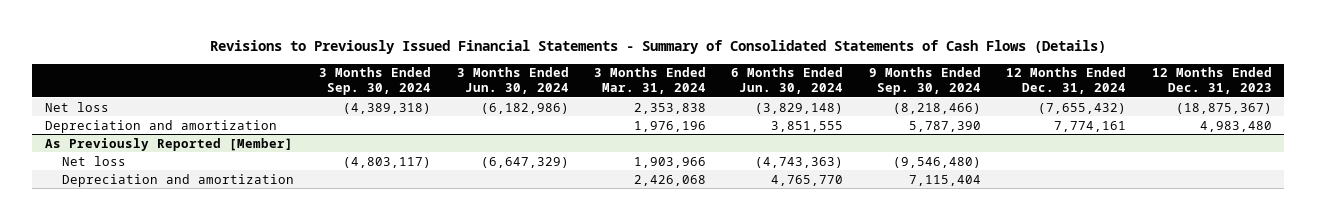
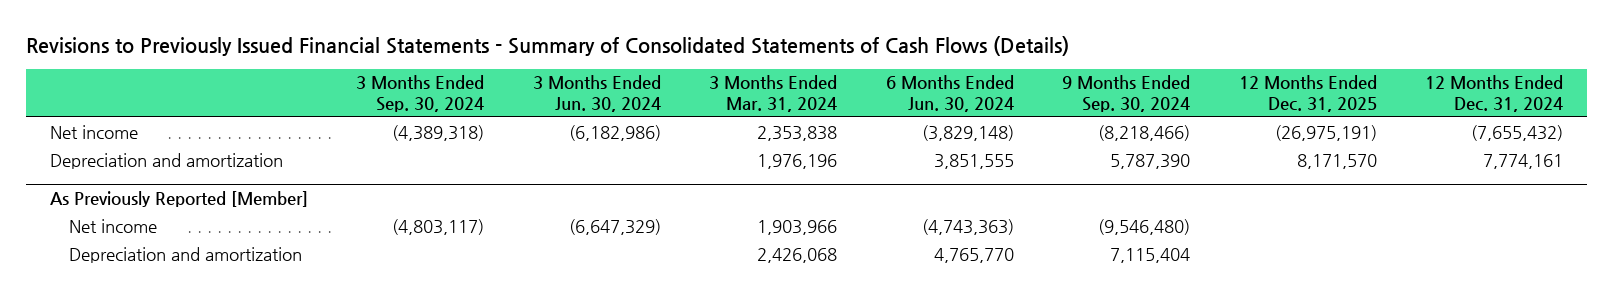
[1151,67,1272,94] 12 Months Ended Dec. 31, 2023 -> none
none -> [1238,75,1377,112] 12 Months Ended Dec. 31, 2025
[45,101,110,112] Net loss -> [49,124,138,139] Net income
[61,155,126,166] Net loss -> [69,218,158,233] Net income

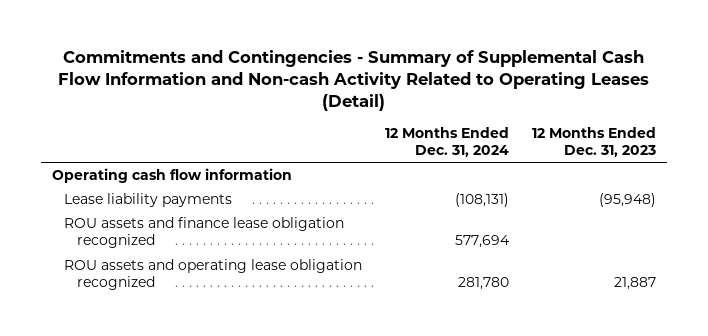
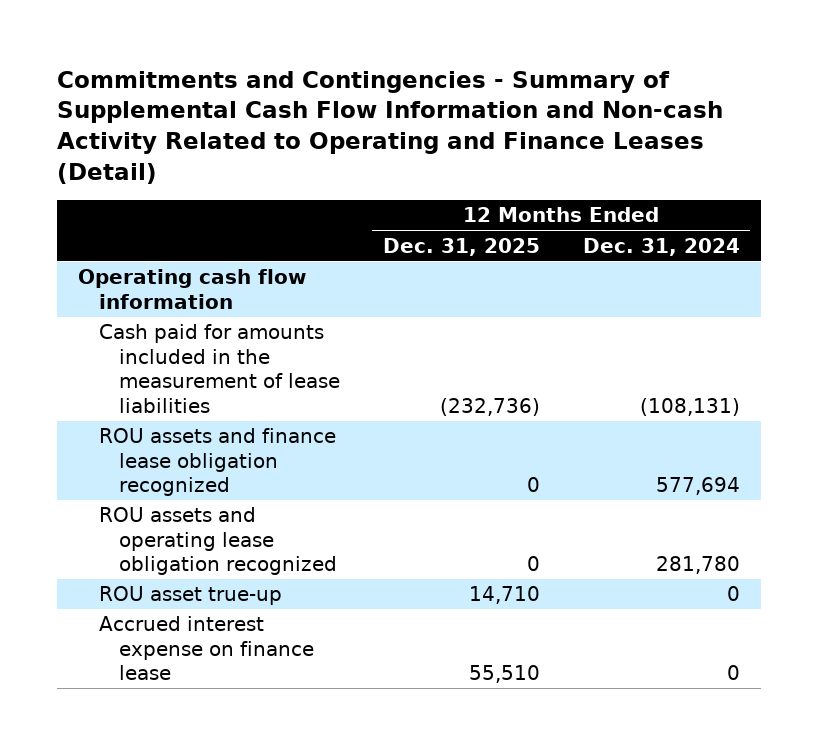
[58,49,650,111] Commitments and Contingencies - Summary of Supplemental Cash Flow Information and Non-cash Activity Related to Operating Leases (Detail) -> [56,70,723,185] Commitments and Contingencies - Summary of Supplemental Cash Flow Information and Non-cash Activity Related to Operating and Finance Leases (Detail)
[532,126,657,157] 12 Months Ended Dec. 31, 2023 -> none
none -> [382,237,540,256] Dec. 31, 2025
[64,193,233,208] Lease liability payments -> [98,324,341,413] Cash paid for amounts included in the measurement of lease liabilities
none -> [98,586,282,606] ROU asset true-up
none -> [98,616,315,681] Accrued interest expense on finance lease

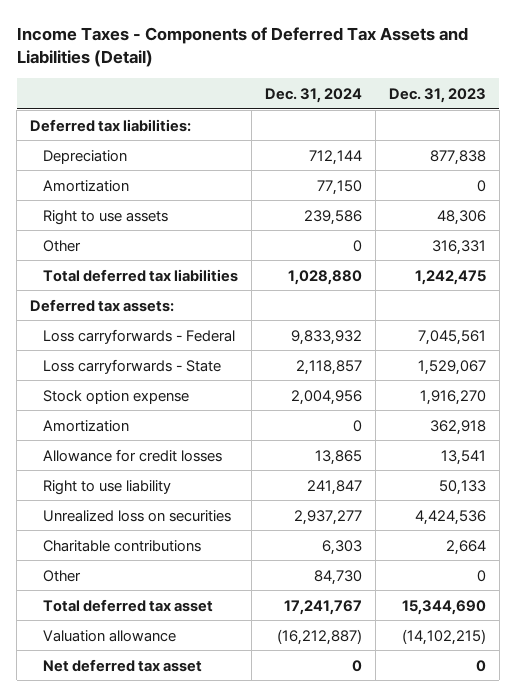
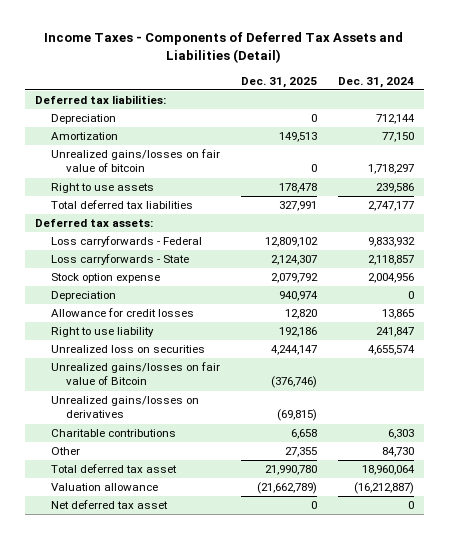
[388,88,486,104] Dec. 31, 2023 -> none
none -> [240,76,317,88] Dec. 31, 2025
none -> [50,149,220,173] Unrealized gains/losses on fair value of bitcoin
[42,239,81,252] Other -> none
[287,269,362,285] 1,028,880 -> [367,201,414,212] 2,747,177
[42,419,129,432] Amortization -> none
none -> [50,291,116,302] Depreciation
[293,509,362,525] 2,937,277 -> [367,345,415,356] 4,655,574
none -> [50,362,220,386] Unrealized gains/losses on fair value of Bitcoin
none -> [50,396,199,419] Unrealized gains/losses on derivatives
[283,599,362,615] 17,241,767 -> [361,465,415,476] 18,960,064

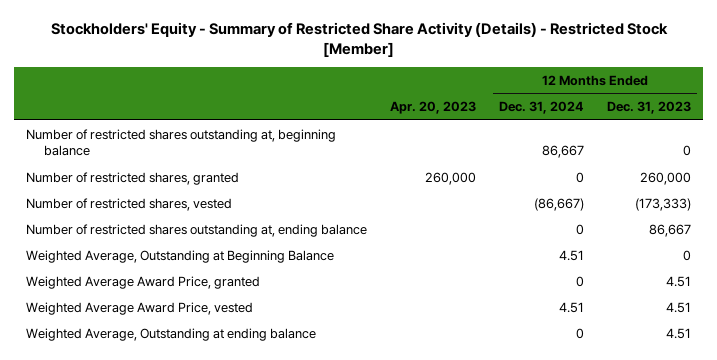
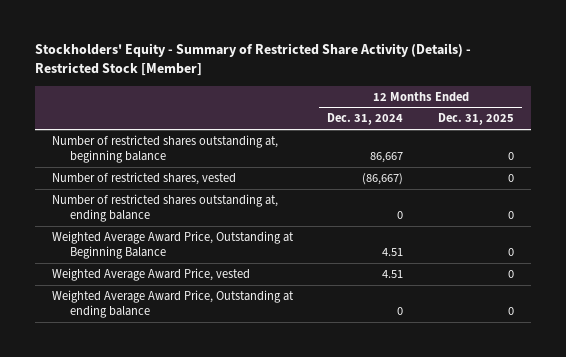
[389,101,476,115] Apr. 20, 2023 -> none
[607,101,692,115] Dec. 31, 2023 -> none
none -> [437,113,514,126] Dec. 31, 2025
[25,171,239,185] Number of restricted shares, granted -> none
[25,275,260,289] Weighted Average Award Price, granted -> none
[25,249,334,263] Weighted Average, Outstanding at Beginning Balance -> [52,231,295,259] Weighted Average Award Price, Outstanding at Beginning Balance
[25,327,316,341] Weighted Average, Outstanding at ending balance -> [52,290,295,318] Weighted Average Award Price, Outstanding at ending balance

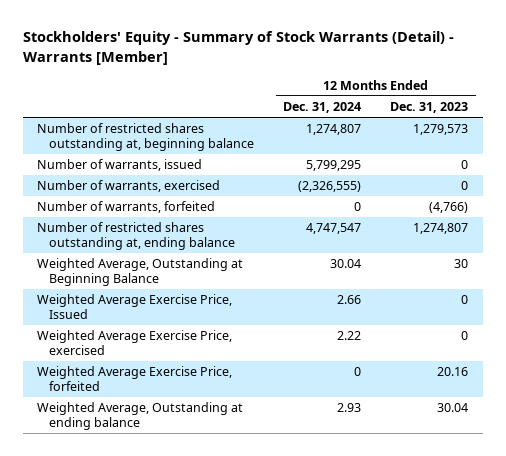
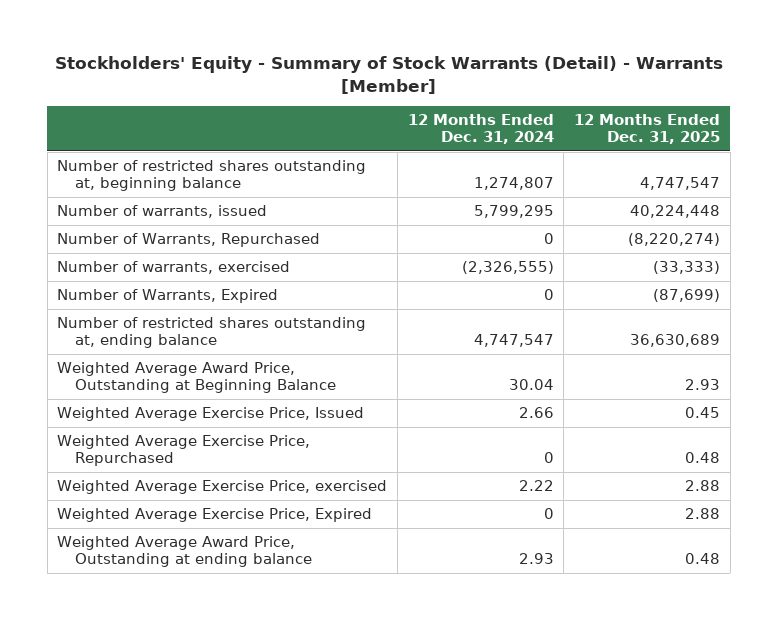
[390,102,469,114] Dec. 31, 2023 -> none
none -> [574,114,721,145] 12 Months Ended Dec. 31, 2025
none -> [57,233,321,248] Number of Warrants, Repurchased
[37,201,216,214] Number of warrants, forfeited -> [57,289,279,304] Number of Warrants, Expired
[37,258,244,287] Weighted Average, Outstanding at Beginning Balance -> [57,362,336,394] Weighted Average Award Price, Outstanding at Beginning Balance
none -> [57,435,311,467] Weighted Average Exercise Price, Repurchased
[37,366,233,392] Weighted Average Exercise Price, forfeited -> [57,508,373,523] Weighted Average Exercise Price, Expired
[37,402,244,431] Weighted Average, Outstanding at ending balance -> [57,536,312,568] Weighted Average Award Price, Outstanding at ending balance

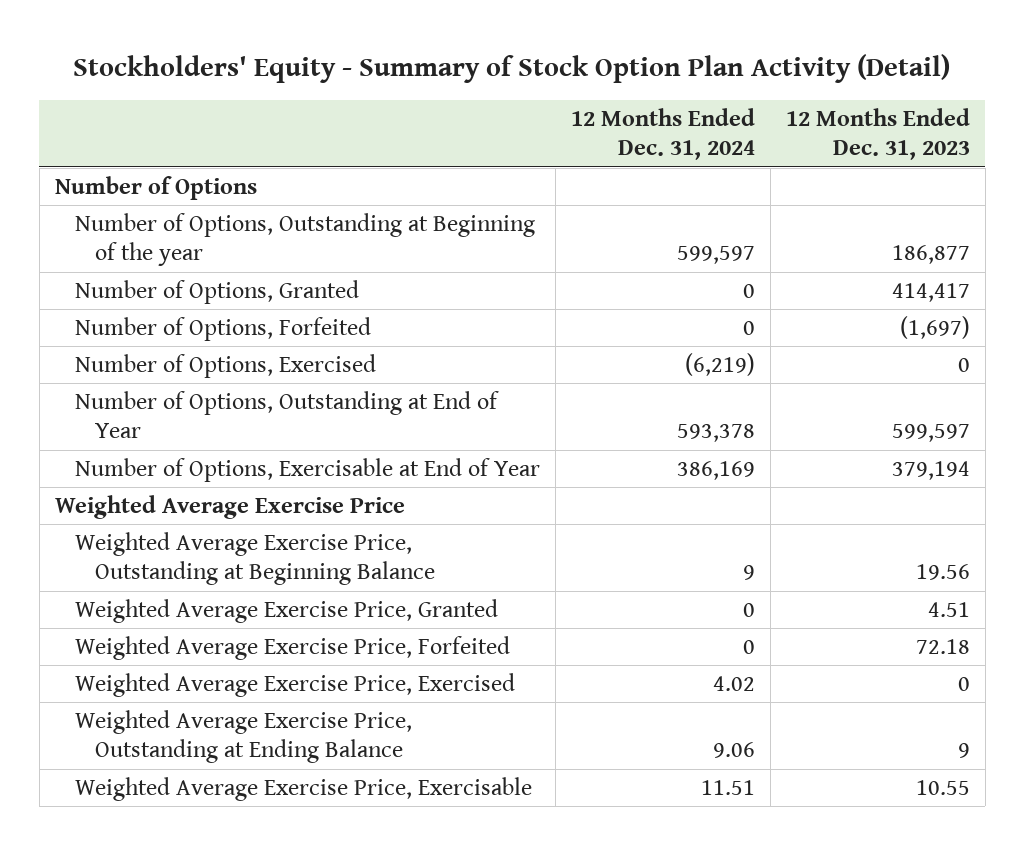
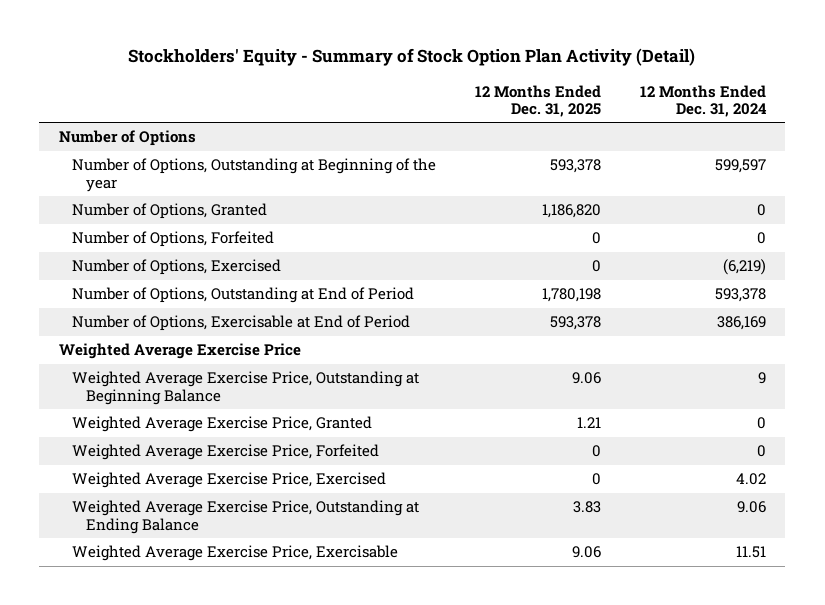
[785,108,970,161] 12 Months Ended Dec. 31, 2023 -> none
none -> [475,84,602,117] 12 Months Ended Dec. 31, 2025
[74,391,499,439] Number of Options, Outstanding at End of Year -> [72,287,415,304] Number of Options, Outstanding at End of Period
[74,458,540,483] Number of Options, Exercisable at End of Year -> [72,315,411,332] Number of Options, Exercisable at End of Period

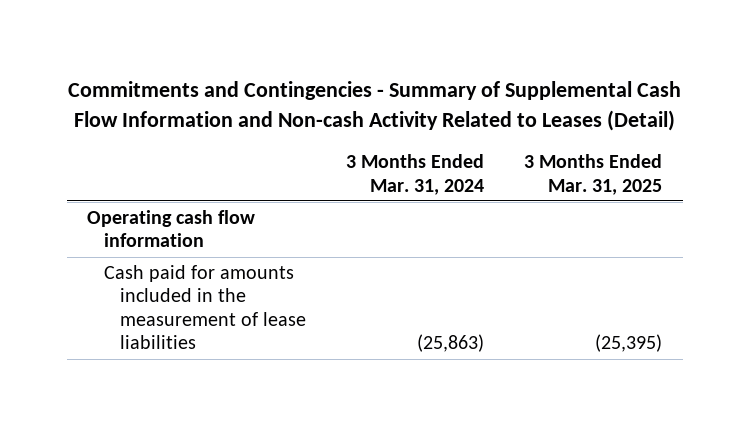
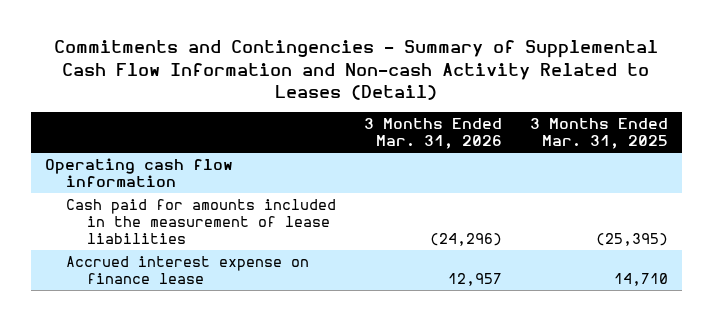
[346,154,485,195] 3 Months Ended Mar. 31, 2024 -> none
none -> [363,118,502,149] 3 Months Ended Mar. 31, 2026
none -> [65,256,309,284] Accrued interest expense on finance lease

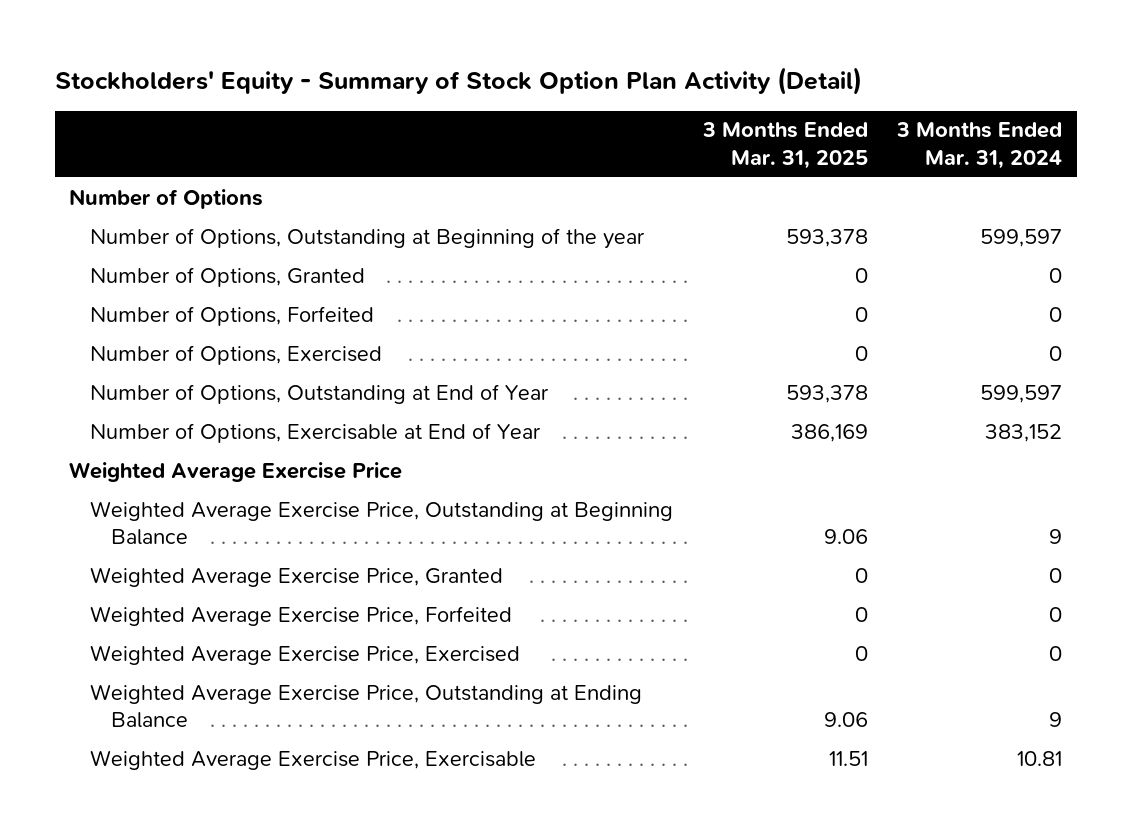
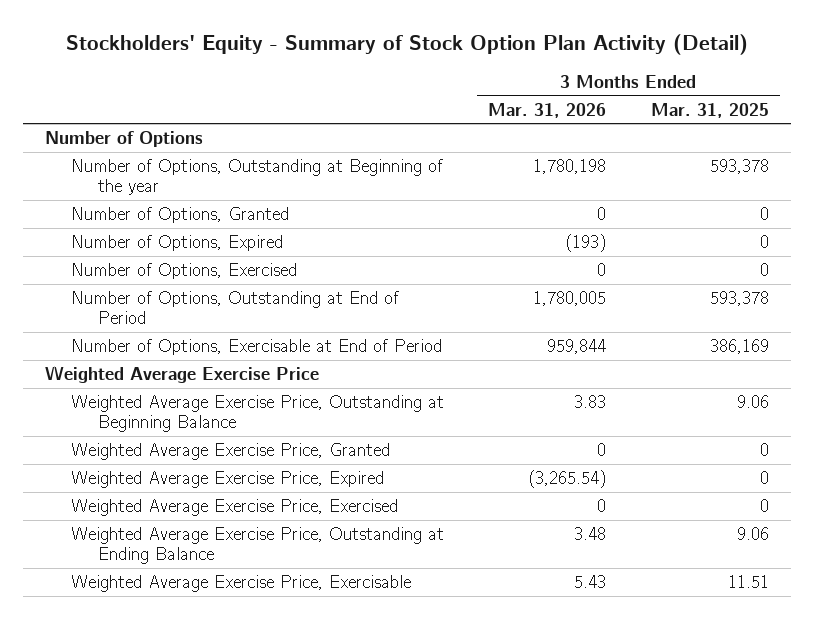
[896,122,1063,169] 3 Months Ended Mar. 31, 2024 -> none
none -> [488,102,607,118] Mar. 31, 2026
[90,305,375,326] Number of Options, Forfeited -> [71,234,284,251] Number of Options, Expired
[90,383,550,404] Number of Options, Outstanding at End of Year -> [71,290,400,325] Number of Options, Outstanding at End of Period
[90,422,542,443] Number of Options, Exercisable at End of Year -> [71,338,443,355] Number of Options, Exercisable at End of Period
[90,605,513,626] Weighted Average Exercise Price, Forfeited -> [71,470,385,488] Weighted Average Exercise Price, Expired

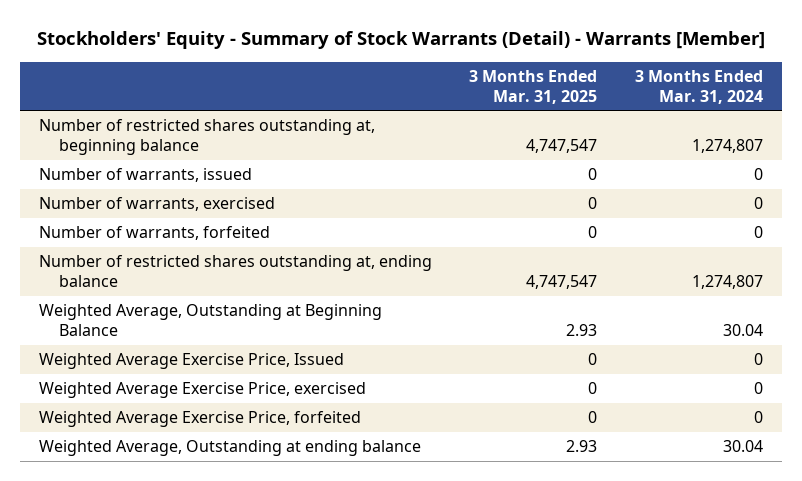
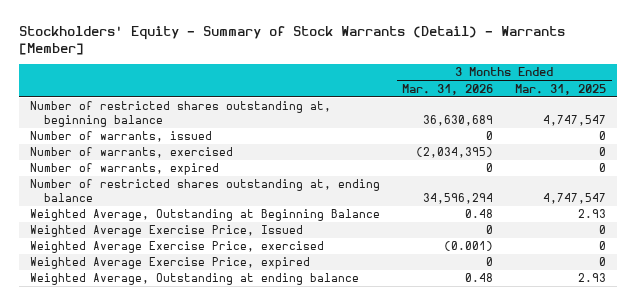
[634,69,763,104] 3 Months Ended Mar. 31, 2024 -> none
none -> [402,83,494,95] Mar. 31, 2026
[38,226,270,241] Number of warrants, forfeited -> [30,163,220,176] Number of warrants, expired
[38,411,361,428] Weighted Average Exercise Price, forfeited -> [30,257,311,270] Weighted Average Exercise Price, expired

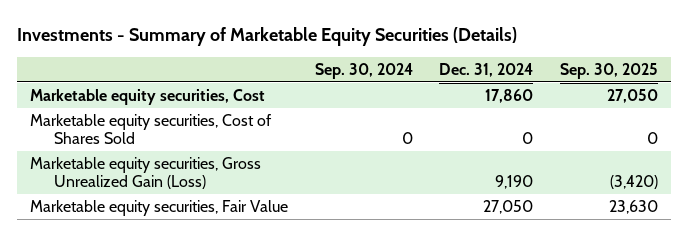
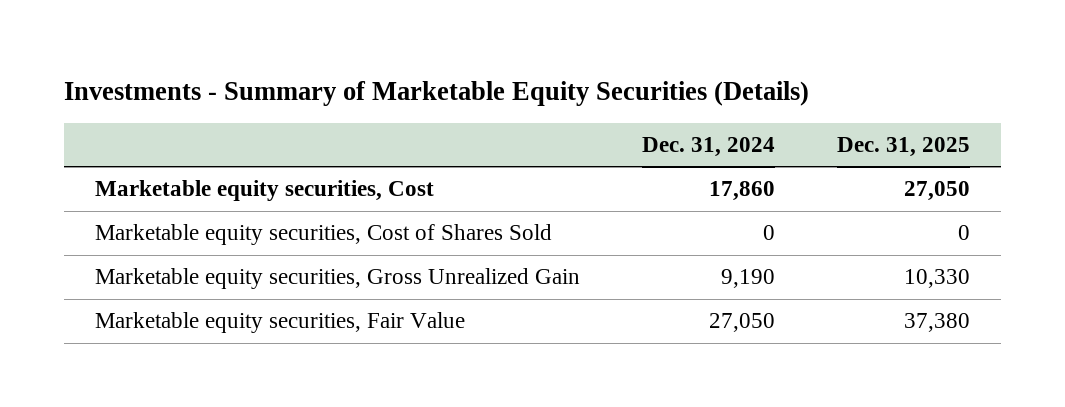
[314,63,413,80] Sep. 30, 2024 -> none
[559,63,658,80] Sep. 30, 2025 -> none
none -> [836,136,970,157] Dec. 31, 2025
[30,156,262,190] Marketable equity securities, Gross Unrealized Gain (Loss) -> [95,268,581,290] Marketable equity securities, Gross Unrealized Gain

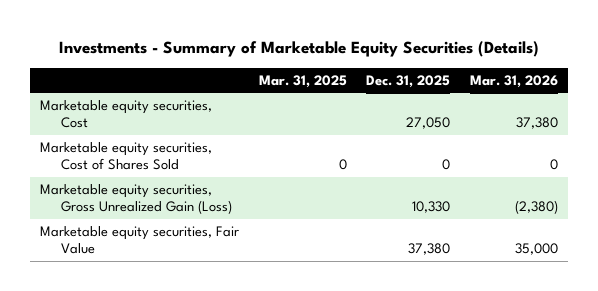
[641,136,775,157] Dec. 31, 2024 -> none
none -> [258,74,347,88] Mar. 31, 2025
none -> [469,74,558,88] Mar. 31, 2026
[95,268,581,290] Marketable equity securities, Gross Unrealized Gain -> [40,183,233,215] Marketable equity securities, Gross Unrealized Gain (Loss)

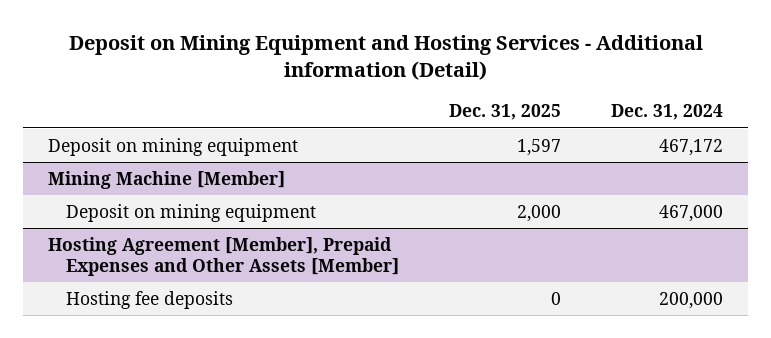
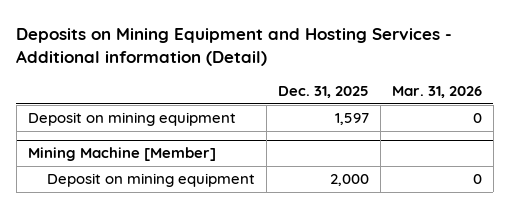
[68,35,703,81] Deposit on Mining Equipment and Hosting Services - Additional information (Detail) -> [16,27,453,66] Deposits on Mining Equipment and Hosting Services - Additional information (Detail)
[610,104,723,121] Dec. 31, 2024 -> none
none -> [391,85,482,98] Mar. 31, 2026
[48,236,400,276] Hosting Agreement [Member], Prepaid Expenses and Other Assets [Member] -> none
[66,290,234,309] Hosting fee deposits -> none

